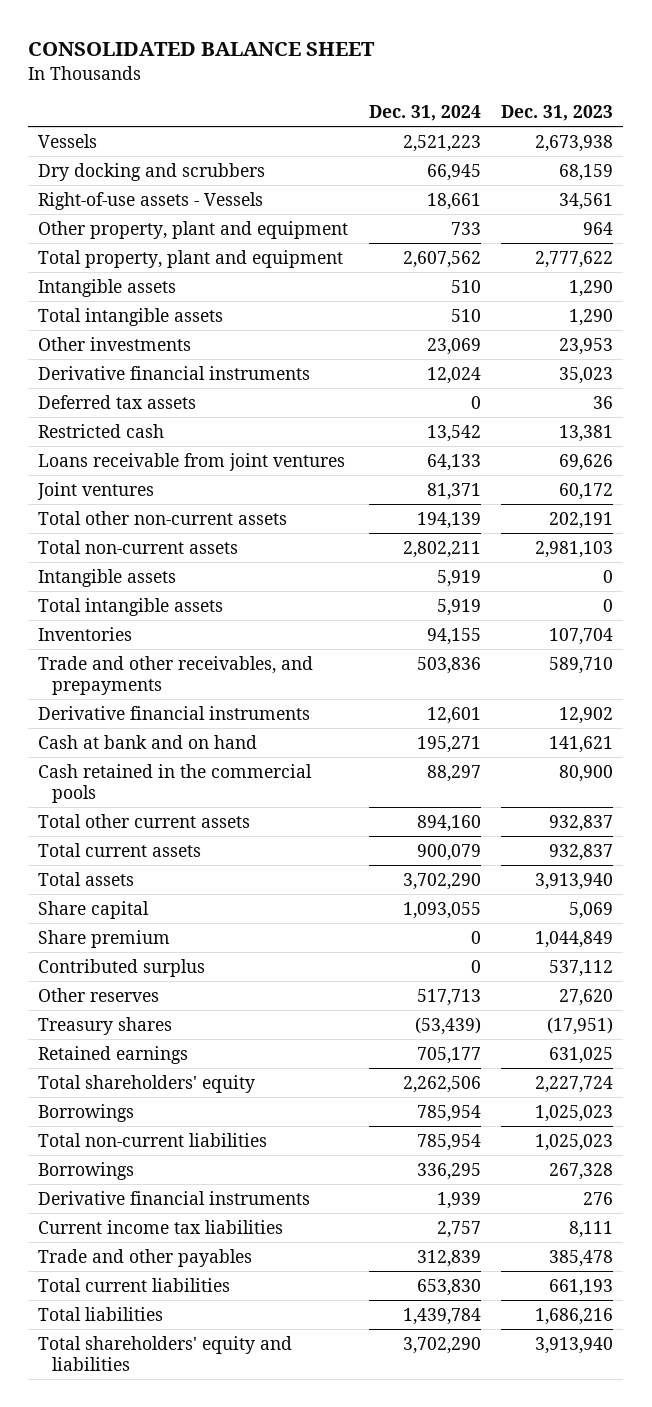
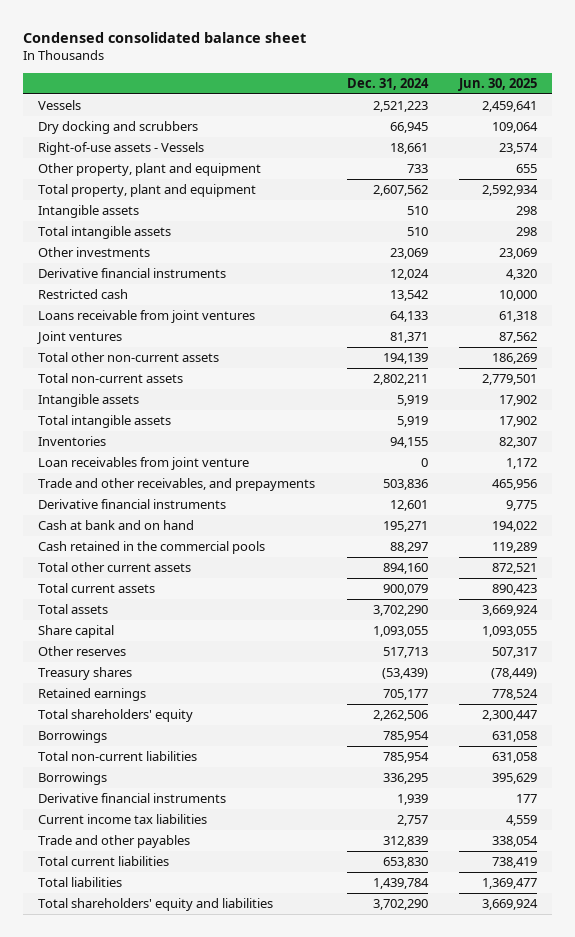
[28,41,376,56] CONSOLIDATED BALANCE SHEET -> [22,31,306,43] Condensed consolidated balance sheet
[501,105,614,122] Dec. 31, 2023 -> none
none -> [457,77,537,91] Jun. 30, 2025
[38,394,197,409] Deferred tax assets -> none
none -> [38,457,250,471] Loan receivables from joint venture
[38,929,171,948] Share premium -> none
[38,958,206,977] Contributed surplus -> none

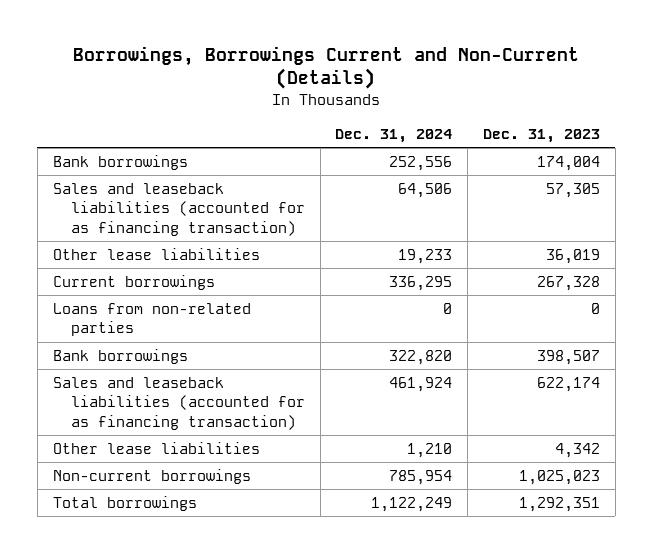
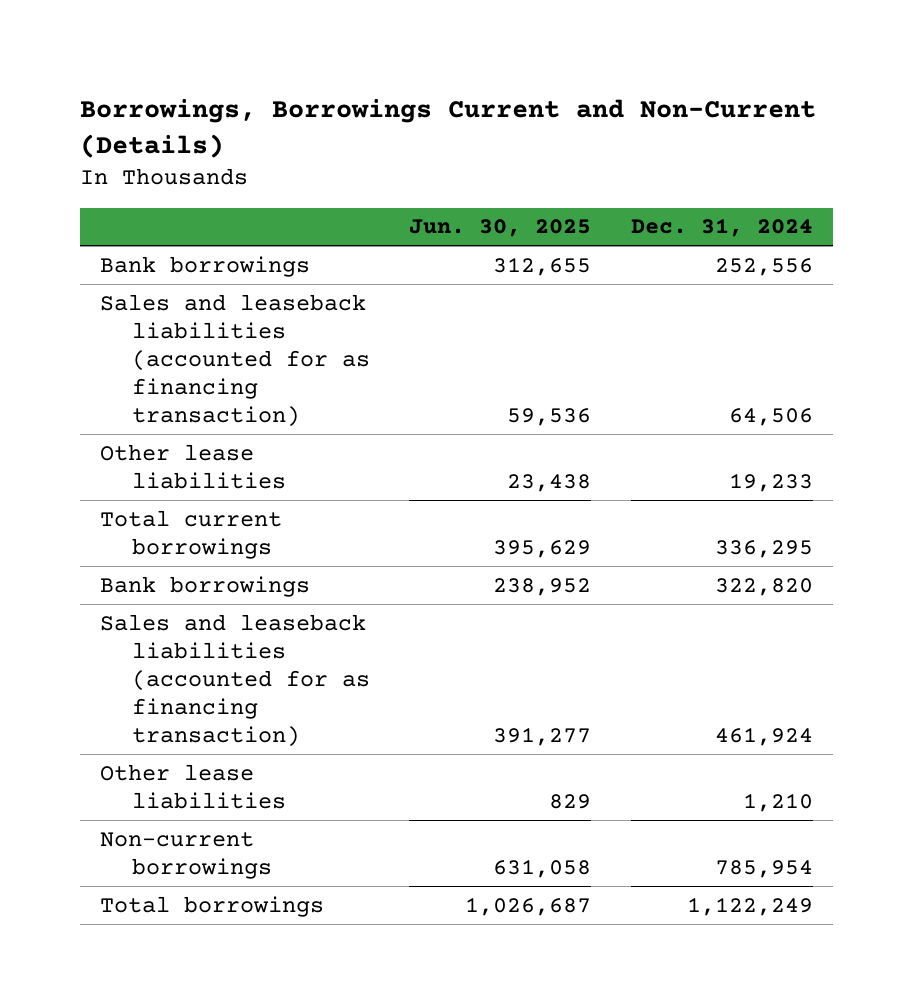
[483,128,601,143] Dec. 31, 2023 -> none
none -> [409,219,592,238] Jun. 30, 2025
[52,302,251,337] Loans from non-related parties -> none
[52,274,215,290] Current borrowings -> [100,509,283,559] Total current borrowings

